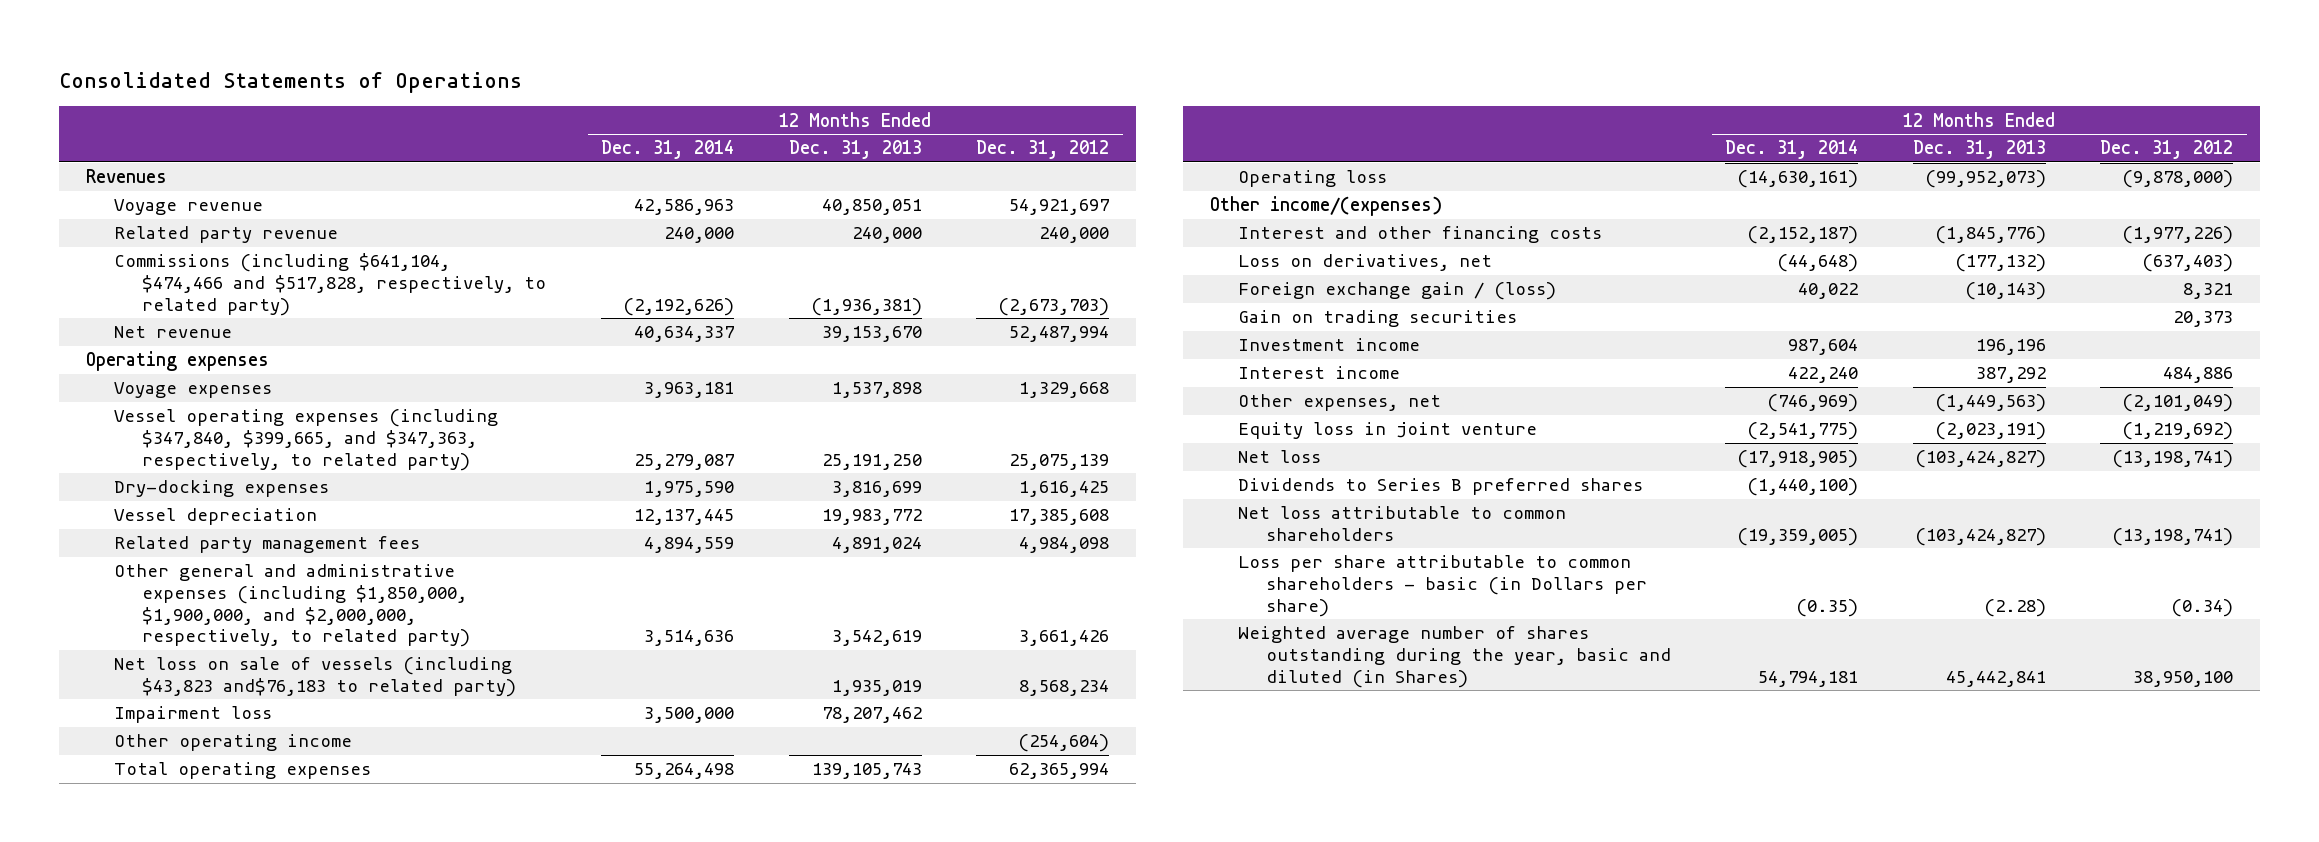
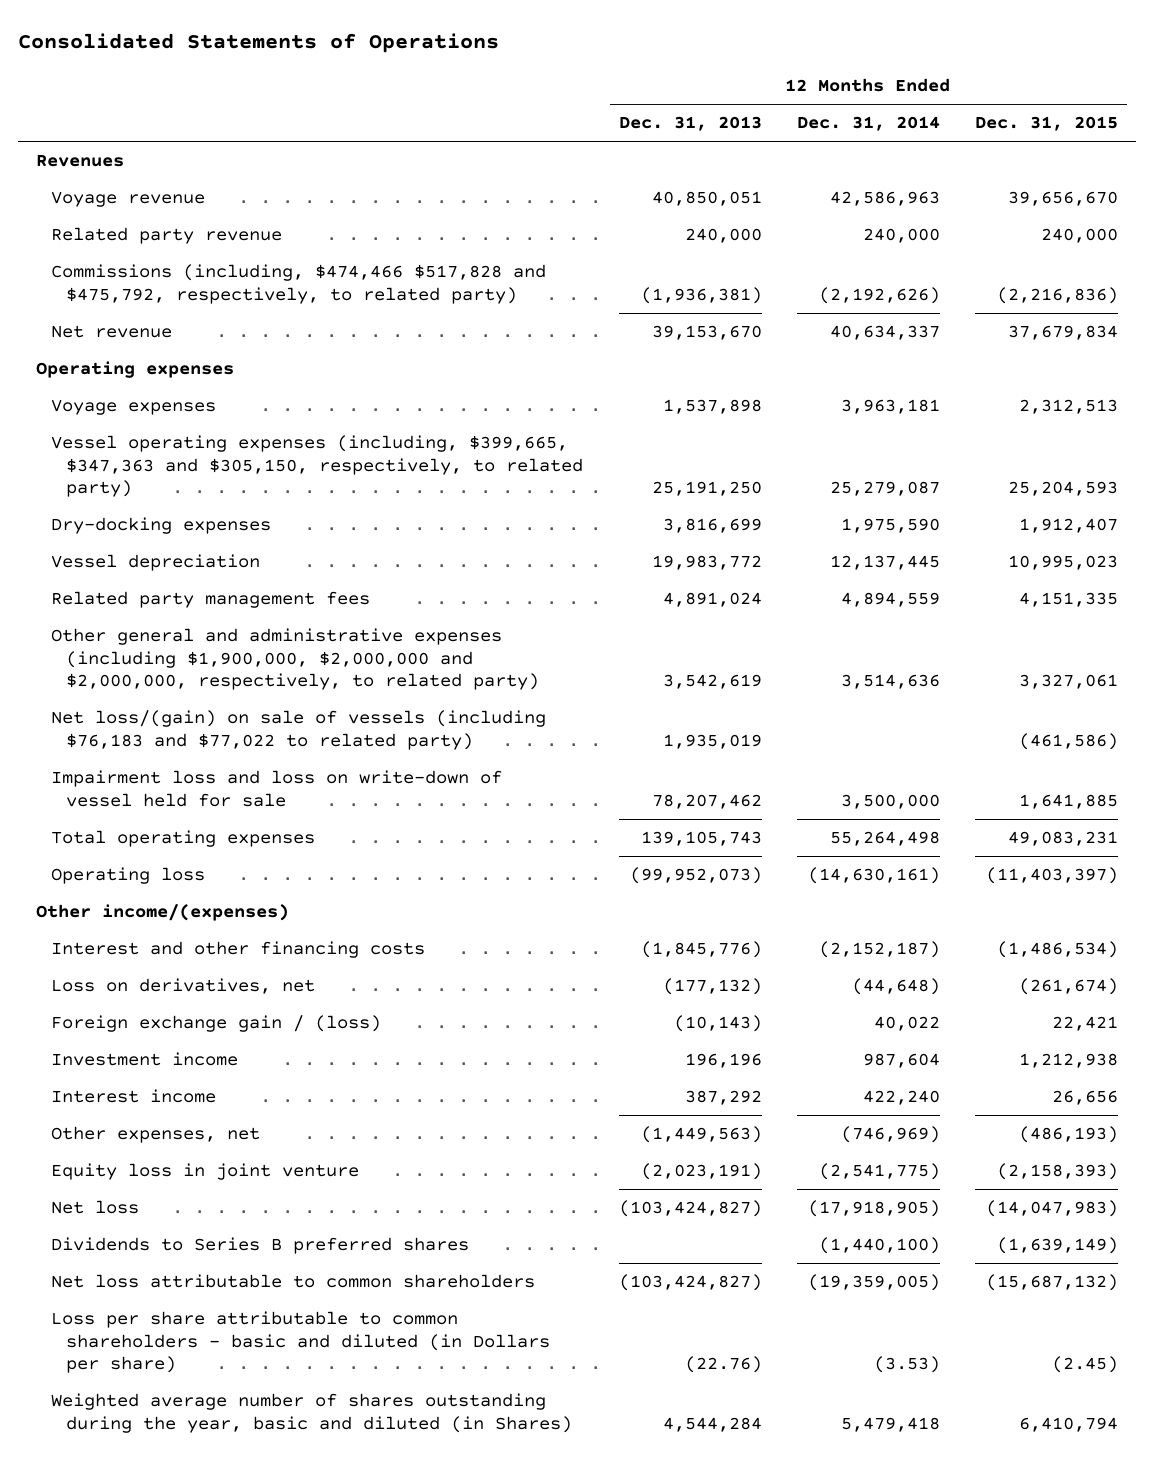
[976,140,1110,160] Dec. 31, 2012 -> none
none -> [975,116,1119,132] Dec. 31, 2015
[113,253,546,316] Commissions (including $641,104, $474,466 and $517,828, respectively, to related party) -> [51,264,547,304] Commissions (including, $474,466 $517,828 and $475,792, respectively, to related party)
[113,409,498,471] Vessel operating expenses (including $347,840, $399,665, and $347,363, respectively, to related party) -> [51,435,584,498] Vessel operating expenses (including, $399,665, $347,363 and $305,150, respectively, to related party)
[113,734,352,752] Other operating income -> none
[113,564,470,648] Other general and administrative expenses (including $1,850,000, $1,900,000, and $2,000,000, respectively, to related party) -> [51,628,540,691] Other general and administrative expenses (including $1,900,000, $2,000,000 and $2,000,000, respectively, to related party)
[113,657,516,697] Net loss on sale of vessels (including $43,823 and$76,183 to related party) -> [51,710,547,750] Net loss/(gain) on sale of vessels (including $76,183 and $77,022 to related party)
[113,706,272,724] Impairment loss -> [51,770,503,807] Impairment loss and loss on write-down of vessel held for sale
[1238,310,1518,328] Gain on trading securities -> none
[1238,555,1647,617] Loss per share attributable to common shareholders - basic (in Dollars per share) -> [51,1311,551,1374] Loss per share attributable to common shareholders - basic and diluted (in Dollars per share)
[1796,598,1859,617] (0.35) -> [873,1356,940,1374] (3.53)
[1983,598,2046,617] (2.28) -> [684,1356,762,1374] (22.76)
[1758,670,1859,687] 54,794,181 -> [840,1416,940,1432] 5,479,418
[1945,670,2046,687] 45,442,841 -> [662,1416,762,1432] 4,544,284

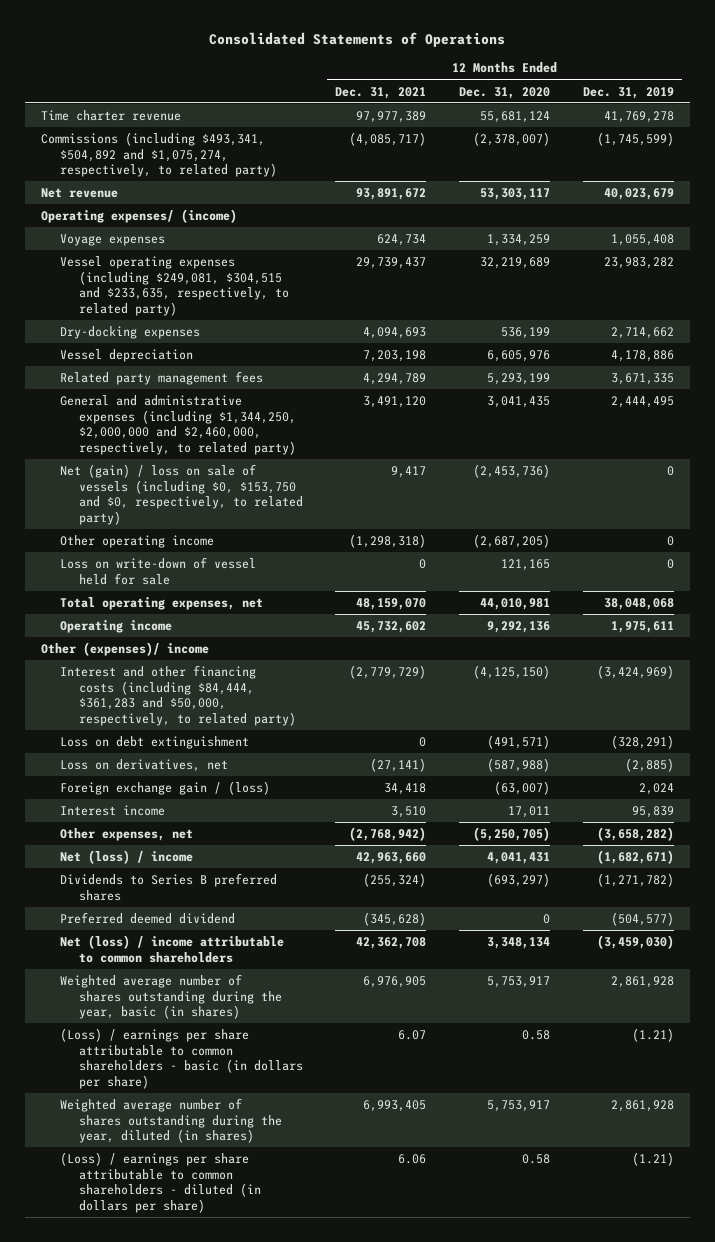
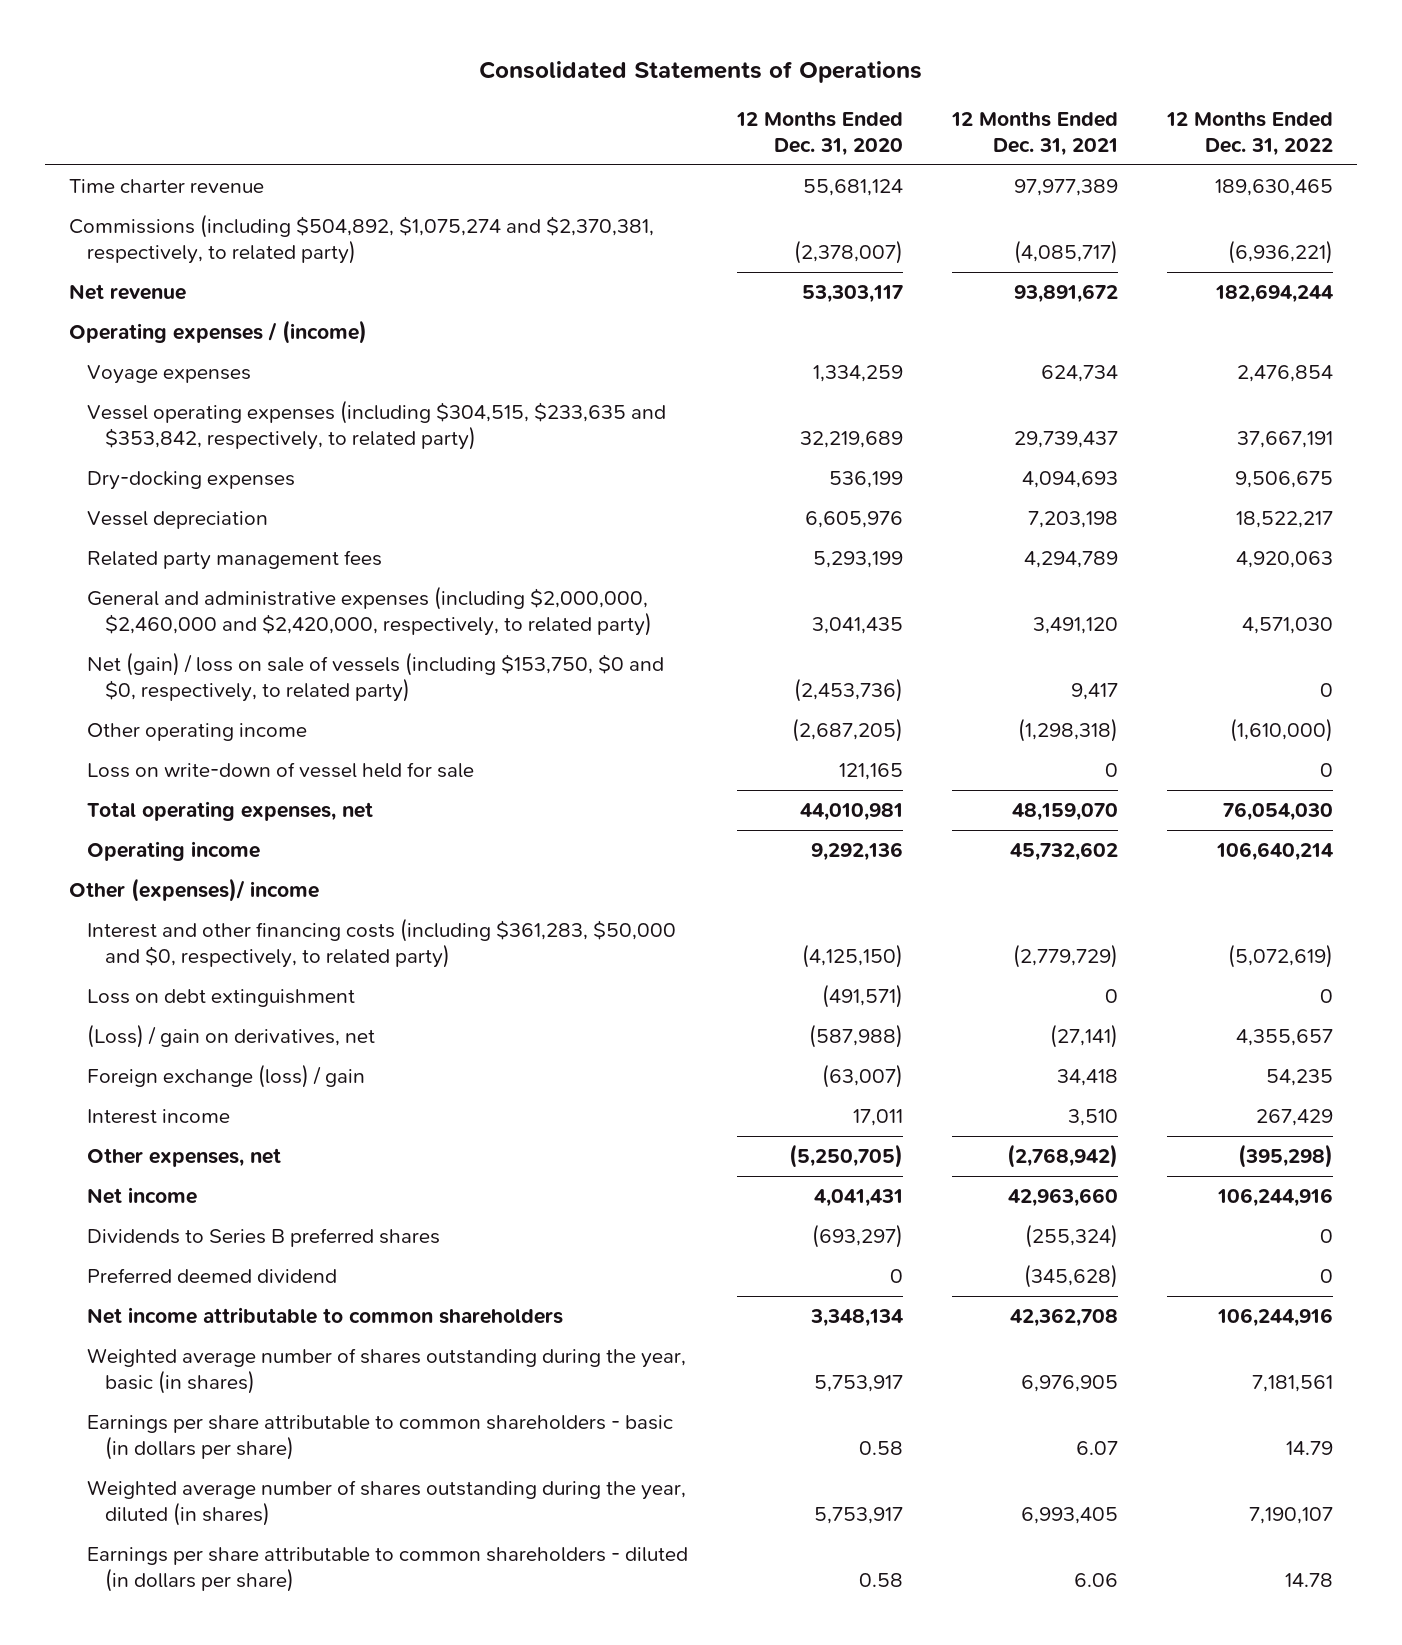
[582,86,674,99] Dec. 31, 2019 -> none
none -> [1165,110,1333,156] 12 Months Ended Dec. 31, 2022
[40,131,277,178] Commissions (including $493,341, $504,892 and $1,075,274, respectively, to related party) -> [69,213,655,265] Commissions (including $504,892, $1,075,274 and $2,370,381, respectively, to related party)
[40,208,237,223] Operating expenses/ (income) -> [69,319,368,344] Operating expenses / (income)
[59,255,289,316] Vessel operating expenses (including $249,081, $304,515 and $233,635, respectively, to related party) -> [87,399,667,451] Vessel operating expenses (including $304,515, $233,635 and $353,842, respectively, to related party)
[59,394,296,455] General and administrative expenses (including $1,344,250, $2,000,000 and $2,460,000, respectively, to related party) -> [87,585,652,637] General and administrative expenses (including $2,000,000, $2,460,000 and $2,420,000, respectively, to related party)
[59,463,303,525] Net (gain) / loss on sale of vessels (including $0, $153,750 and $0, respectively, to related party) -> [87,651,665,703] Net (gain) / loss on sale of vessels (including $153,750, $0 and $0, respectively, to related party)
[59,664,296,726] Interest and other financing costs (including $84,444, $361,283 and $50,000, respectively, to related party) -> [87,917,677,969] Interest and other financing costs (including $361,283, $50,000 and $0, respectively, to related party)
[59,758,228,772] Loss on derivatives, net -> [87,1023,376,1048] (Loss) / gain on derivatives, net
[59,780,270,795] Foreign exchange gain / (loss) -> [87,1063,366,1088] Foreign exchange (loss) / gain
[59,849,193,864] Net (loss) / income -> [87,1186,198,1204] Net income
[59,934,284,963] Net (loss) / income attributable to common shareholders -> [87,1306,564,1324] Net income attributable to common shareholders
[59,1027,303,1089] (Loss) / earnings per share attributable to common shareholders - basic (in dollars per share) -> [87,1414,674,1461] Earnings per share attributable to common shareholders - basic (in dollars per share)
[59,1151,261,1213] (Loss) / earnings per share attributable to common shareholders - diluted (in dollars per share) -> [87,1546,689,1593] Earnings per share attributable to common shareholders - diluted (in dollars per share)

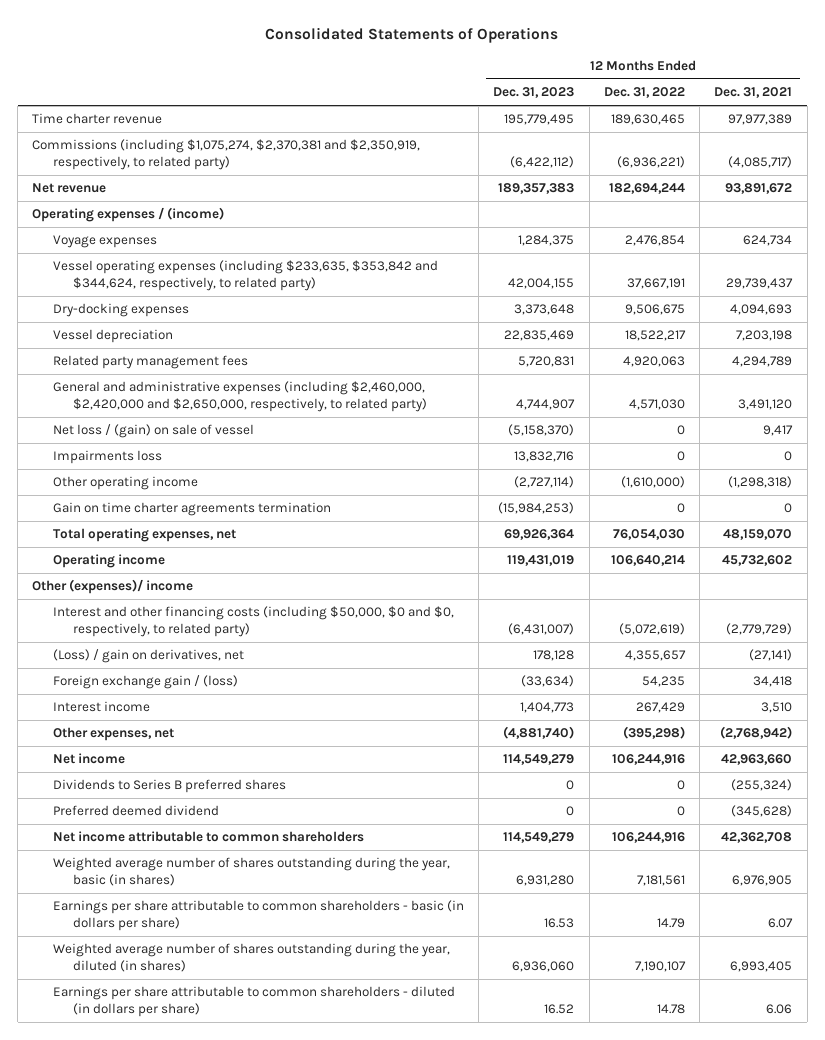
[735,110,903,156] 12 Months Ended Dec. 31, 2020 -> none
none -> [493,87,575,99] Dec. 31, 2023
[69,213,655,265] Commissions (including $504,892, $1,075,274 and $2,370,381, respectively, to related party) -> [32,139,421,171] Commissions (including $1,075,274, $2,370,381 and $2,350,919, respectively, to related party)
[87,399,667,451] Vessel operating expenses (including $304,515, $233,635 and $353,842, respectively, to related party) -> [52,260,438,292] Vessel operating expenses (including $233,635, $353,842 and $344,624, respectively, to related party)
[87,585,652,637] General and administrative expenses (including $2,000,000, $2,460,000 and $2,420,000, respectively, to related party) -> [52,381,427,413] General and administrative expenses (including $2,460,000, $2,420,000 and $2,650,000, respectively, to related party)
[87,651,665,703] Net (gain) / loss on sale of vessels (including $153,750, $0 and $0, respectively, to related party) -> [52,424,254,439] Net loss / (gain) on sale of vessel
none -> [52,450,162,465] Impairments loss
[87,761,475,778] Loss on write-down of vessel held for sale -> none
none -> [52,502,331,517] Gain on time charter agreements termination
[87,988,356,1007] Loss on debt extinguishment -> none
[87,917,677,969] Interest and other financing costs (including $361,283, $50,000 and $0, respectively, to related party) -> [52,606,454,638] Interest and other financing costs (including $50,000, $0 and $0, respectively, to related party)
[87,1063,366,1088] Foreign exchange (loss) / gain -> [52,675,238,690] Foreign exchange gain / (loss)

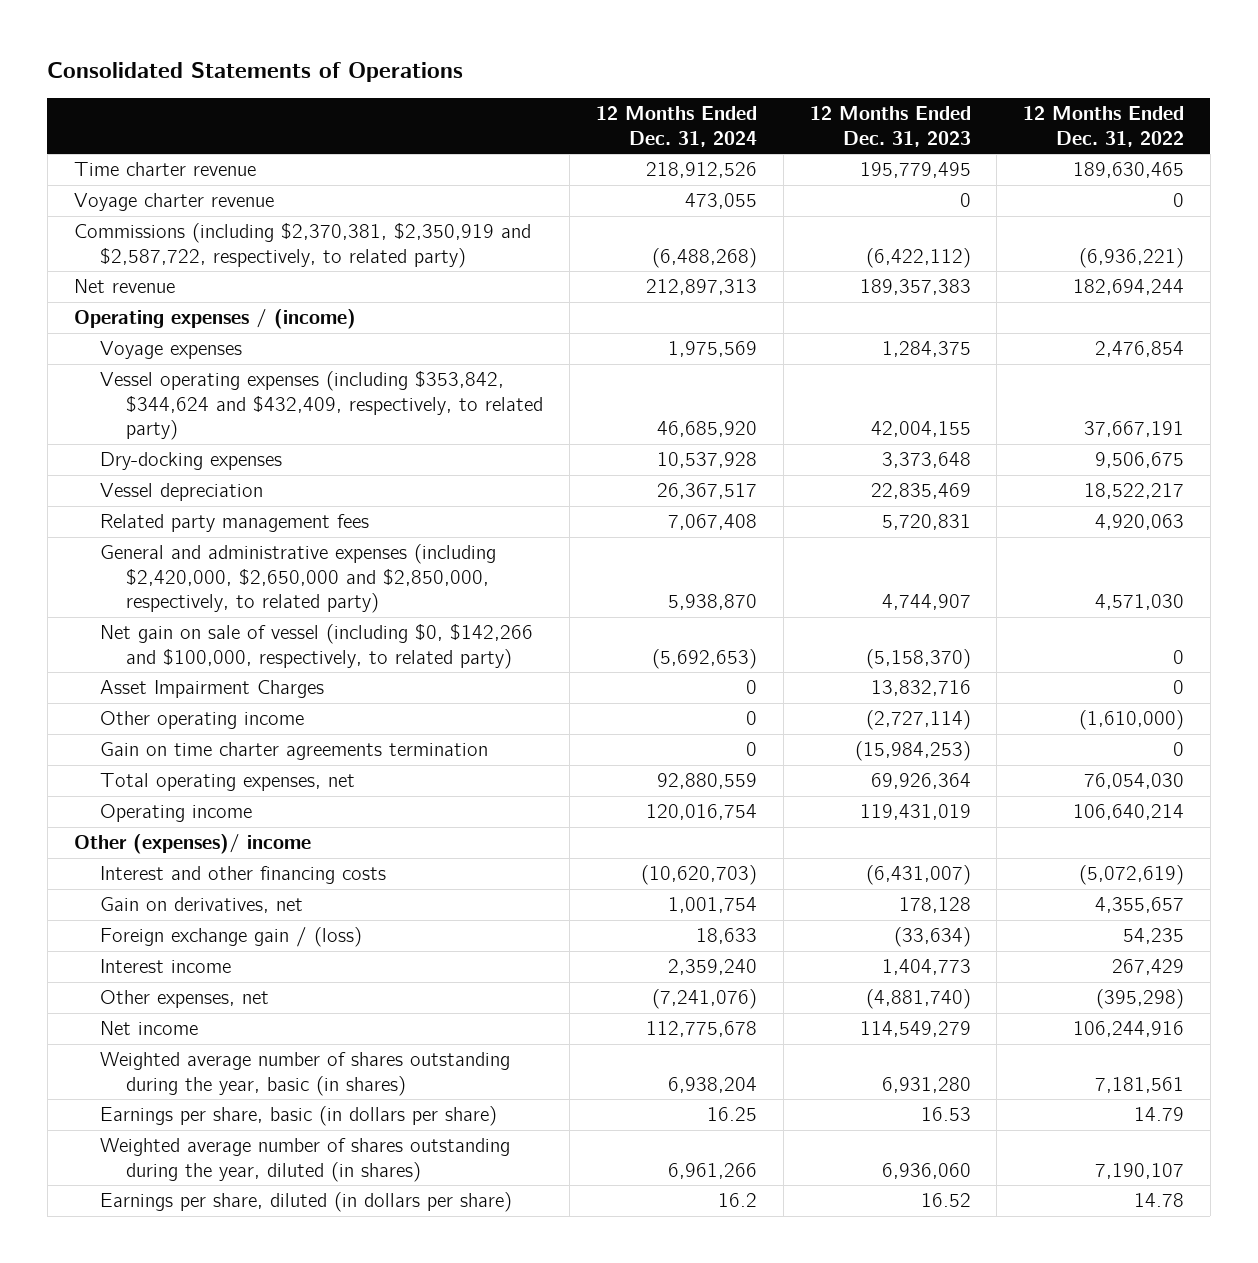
[714,87,793,99] Dec. 31, 2021 -> none
none -> [596,106,758,147] 12 Months Ended Dec. 31, 2024
none -> [73,193,274,212] Voyage charter revenue
[32,139,421,171] Commissions (including $1,075,274, $2,370,381 and $2,350,919, respectively, to related party) -> [73,223,531,268] Commissions (including $2,370,381, $2,350,919 and $2,587,722, respectively, to related party)
[52,260,438,292] Vessel operating expenses (including $233,635, $353,842 and $344,624, respectively, to related party) -> [100,371,544,441] Vessel operating expenses (including $353,842, $344,624 and $432,409, respectively, to related party)
[52,381,427,413] General and administrative expenses (including $2,460,000, $2,420,000 and $2,650,000, respectively, to related party) -> [100,544,497,614] General and administrative expenses (including $2,420,000, $2,650,000 and $2,850,000, respectively, to related party)
[52,424,254,439] Net loss / (gain) on sale of vessel -> [100,624,534,669] Net gain on sale of vessel (including $0, $142,266 and $100,000, respectively, to related party)
[52,450,162,465] Impairments loss -> [100,680,325,699] Asset Impairment Charges
[52,606,454,638] Interest and other financing costs (including $50,000, $0 and $0, respectively, to related party) -> [100,866,387,885] Interest and other financing costs
[52,649,244,664] (Loss) / gain on derivatives, net -> [100,897,304,914] Gain on derivatives, net
[52,779,286,794] Dividends to Series B preferred shares -> none
[52,805,219,817] Preferred deemed dividend -> none
[52,831,364,843] Net income attributable to common shareholders -> none
[52,900,464,932] Earnings per share attributable to common shareholders - basic (in dollars per share) -> [100,1106,498,1127] Earnings per share, basic (in dollars per share)
[52,986,455,1018] Earnings per share attributable to common shareholders - diluted (in dollars per share) -> [100,1192,513,1213] Earnings per share, diluted (in dollars per share)

